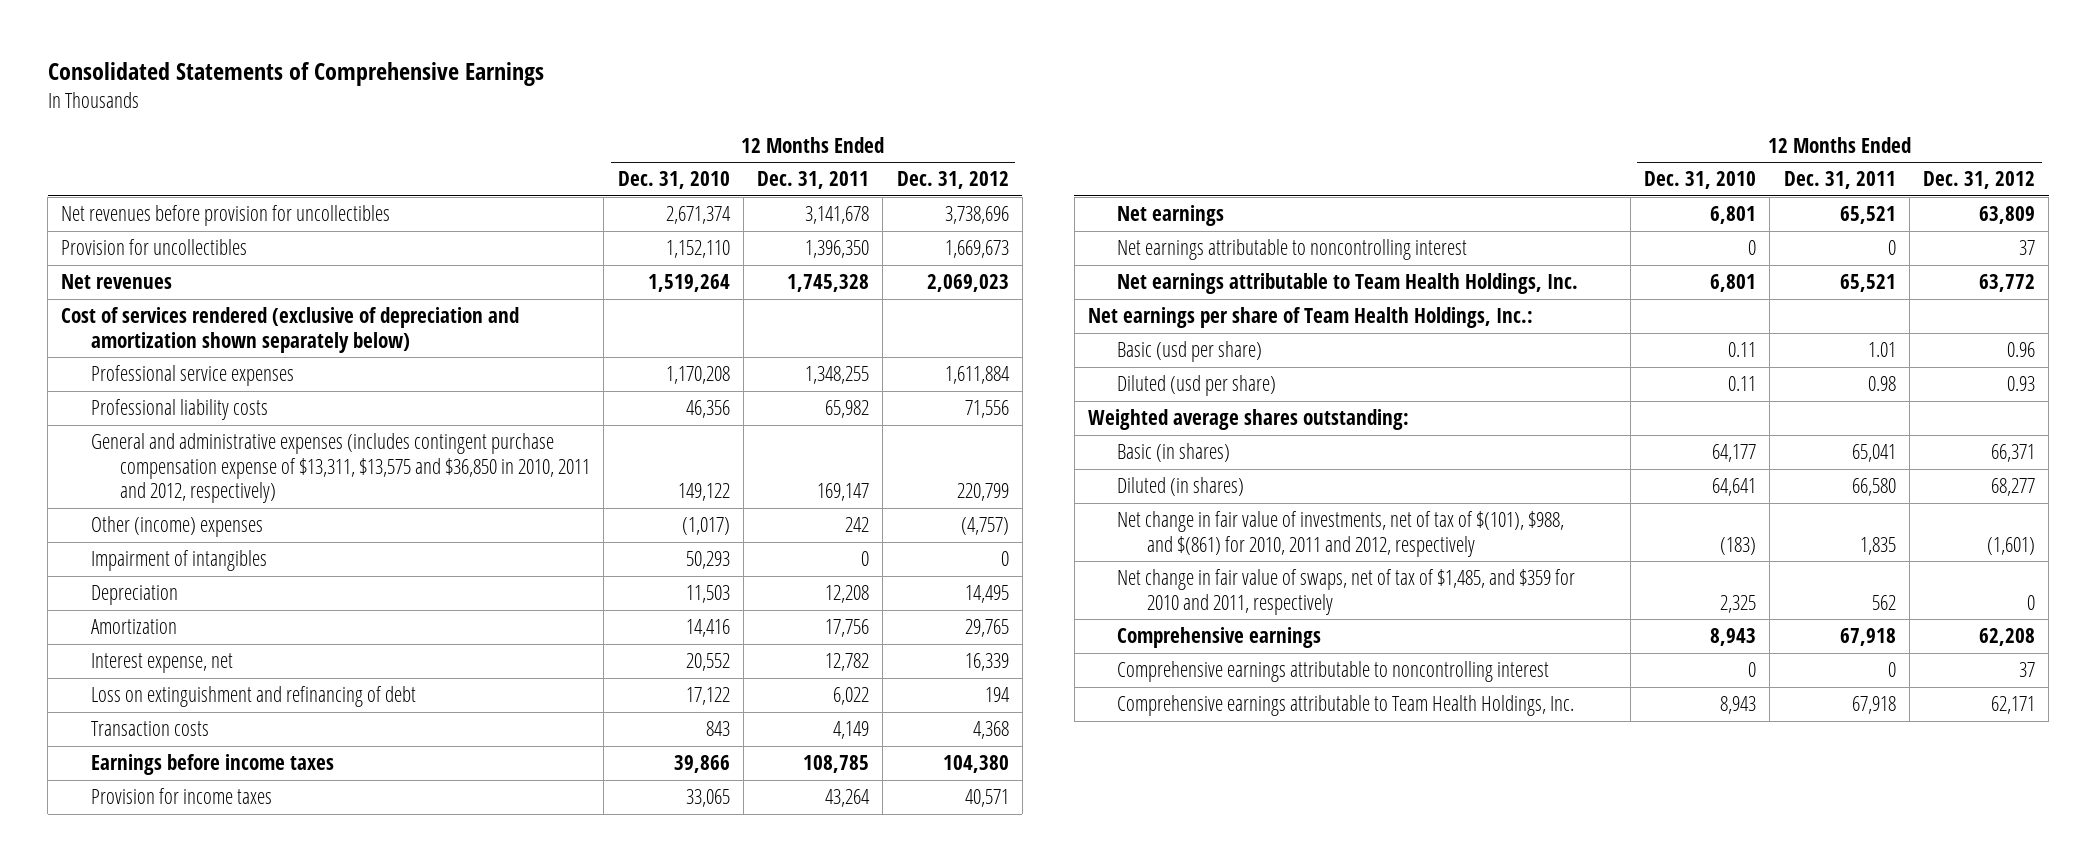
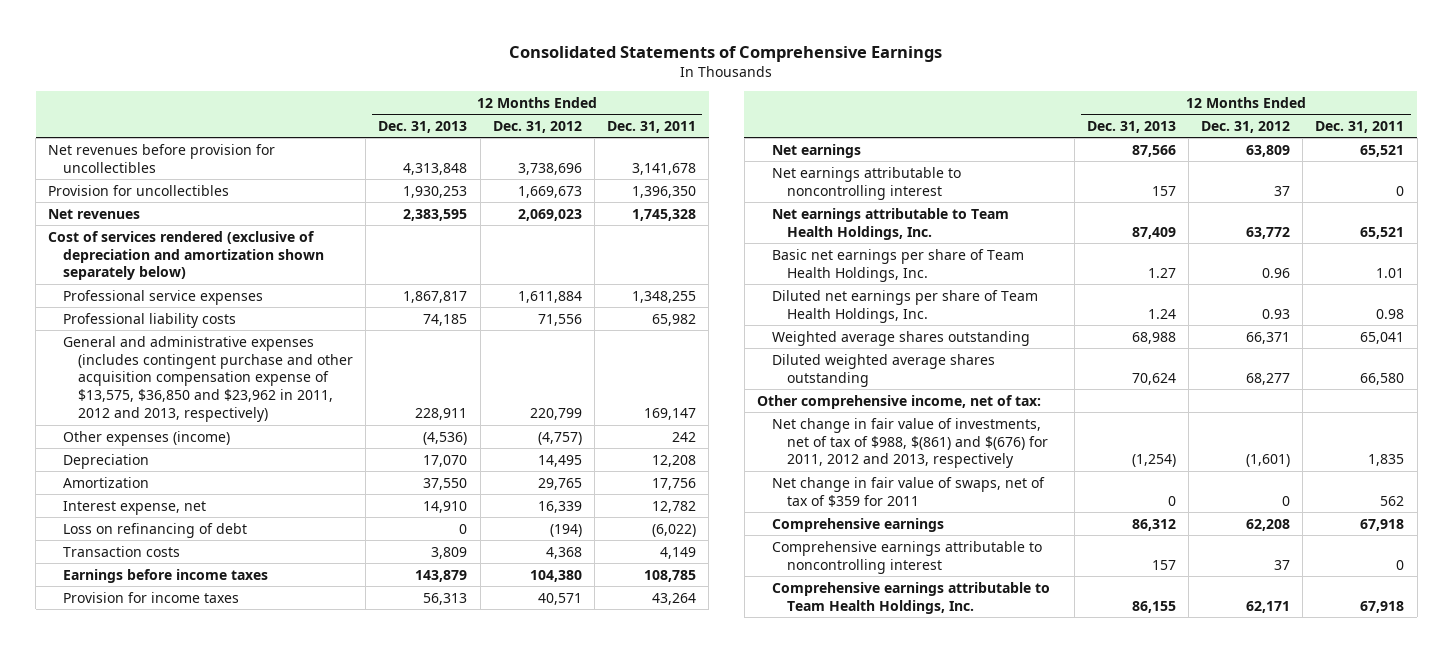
[617,171,730,190] Dec. 31, 2010 -> none
none -> [378,120,468,133] Dec. 31, 2013
[90,550,267,572] Impairment of intangibles -> none
[90,433,591,504] General and administrative expenses (includes contingent purchase compensation expense of $13,311, $13,575 and $36,850 in 2010, 2011 and 2012, respectively) -> [63,335,354,423] General and administrative expenses (includes contingent purchase and other acquisition compensation expense of $13,575, $36,850 and $23,962 in 2011, 2012 and 2013, respectively)
[90,516,263,538] Other (income) expenses -> [63,430,231,446] Other expenses (income)
[90,686,416,708] Loss on extinguishment and refinancing of debt -> [63,522,248,538] Loss on refinancing of debt
[833,687,870,706] 6,022 -> [651,523,696,537] (6,022)
[984,687,1010,703] 194 -> [549,523,582,537] (194)
[1087,307,1533,329] Net earnings per share of Team Health Holdings, Inc.: -> none
[1087,409,1409,431] Weighted average shares outstanding: -> none
[1117,341,1263,363] Basic (usd per share) -> [771,248,1024,282] Basic net earnings per share of Team Health Holdings, Inc.
[1117,375,1277,397] Diluted (usd per share) -> [771,289,1038,323] Diluted net earnings per share of Team Health Holdings, Inc.
[1117,443,1231,463] Basic (in shares) -> [771,330,1030,346] Weighted average shares outstanding
[1117,477,1245,497] Diluted (in shares) -> [771,353,995,387] Diluted weighted average shares outstanding
none -> [756,394,1041,409] Other comprehensive income, net of tax:
[1117,511,1565,557] Net change in fair value of investments, net of tax of $(101), $988, and $(861) for 2010, 2011 and 2012, respectively -> [771,417,1048,469] Net change in fair value of investments, net of tax of $988, $(861) and $(676) for 2011, 2012 and 2013, respectively
[1117,569,1576,615] Net change in fair value of swaps, net of tax of $1,485, and $359 for 2010 and 2011, respectively -> [771,476,1045,507] Net change in fair value of swaps, net of tax of $359 for 2011

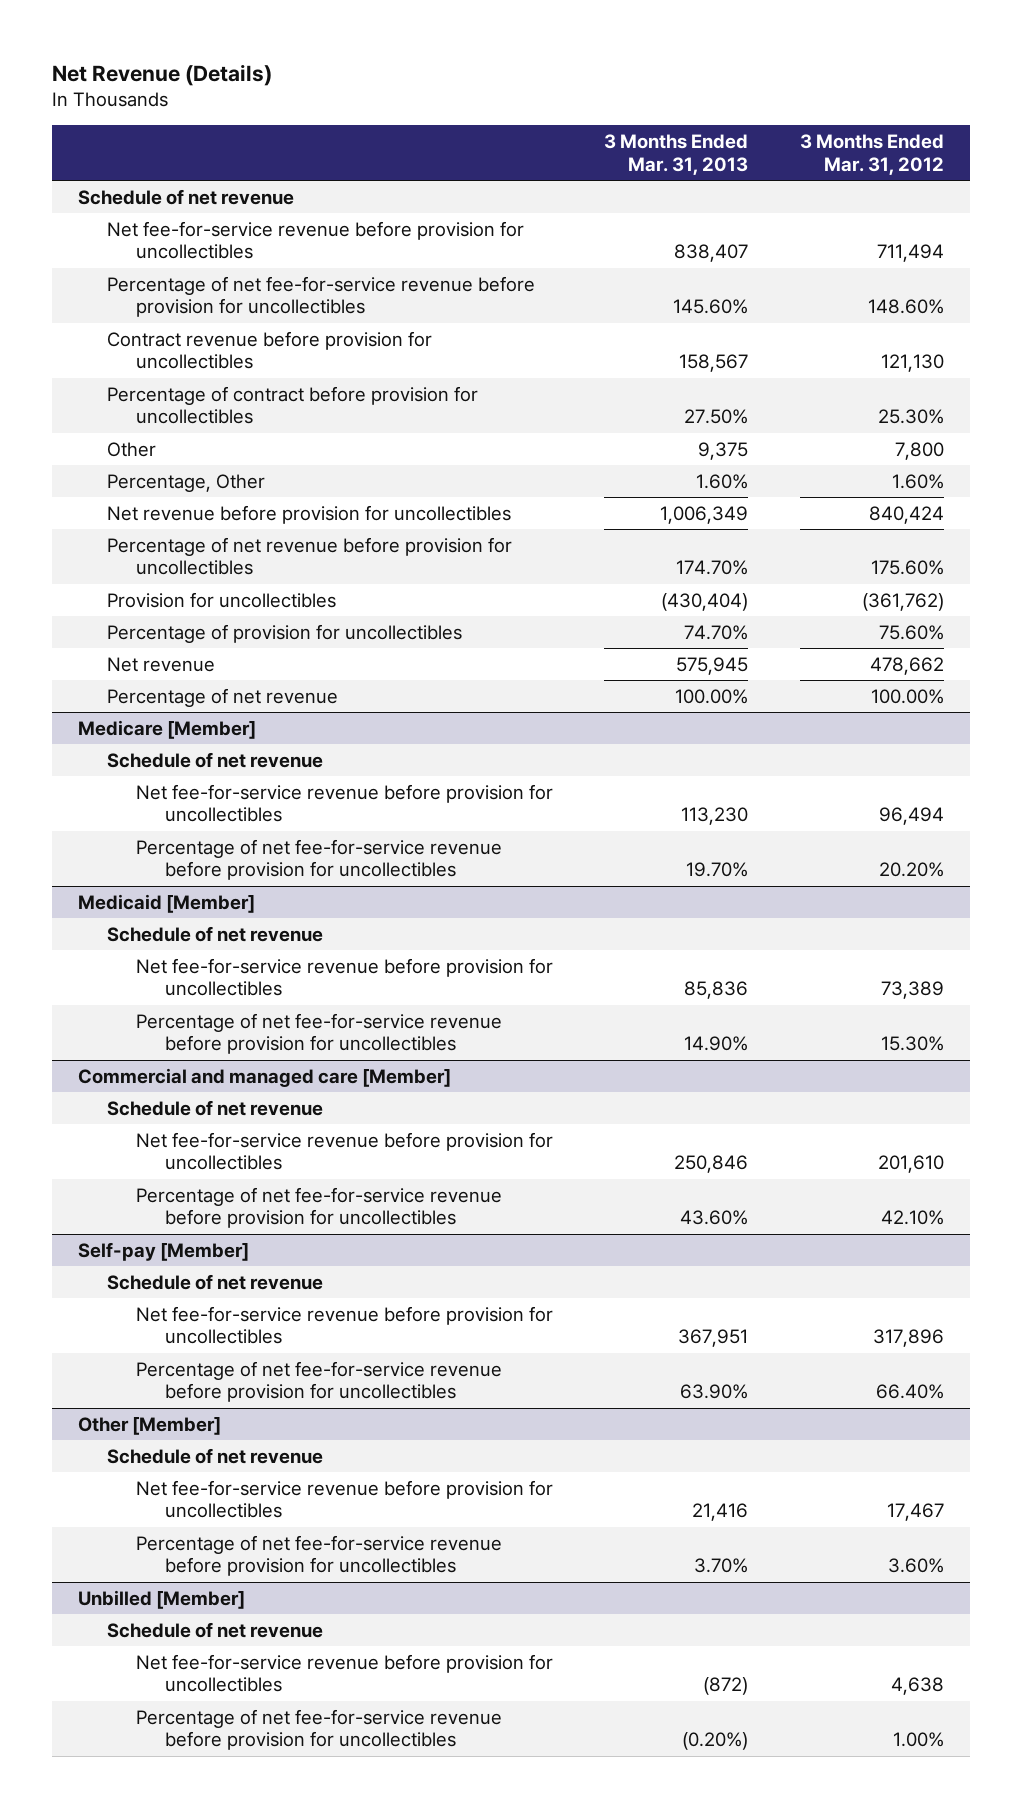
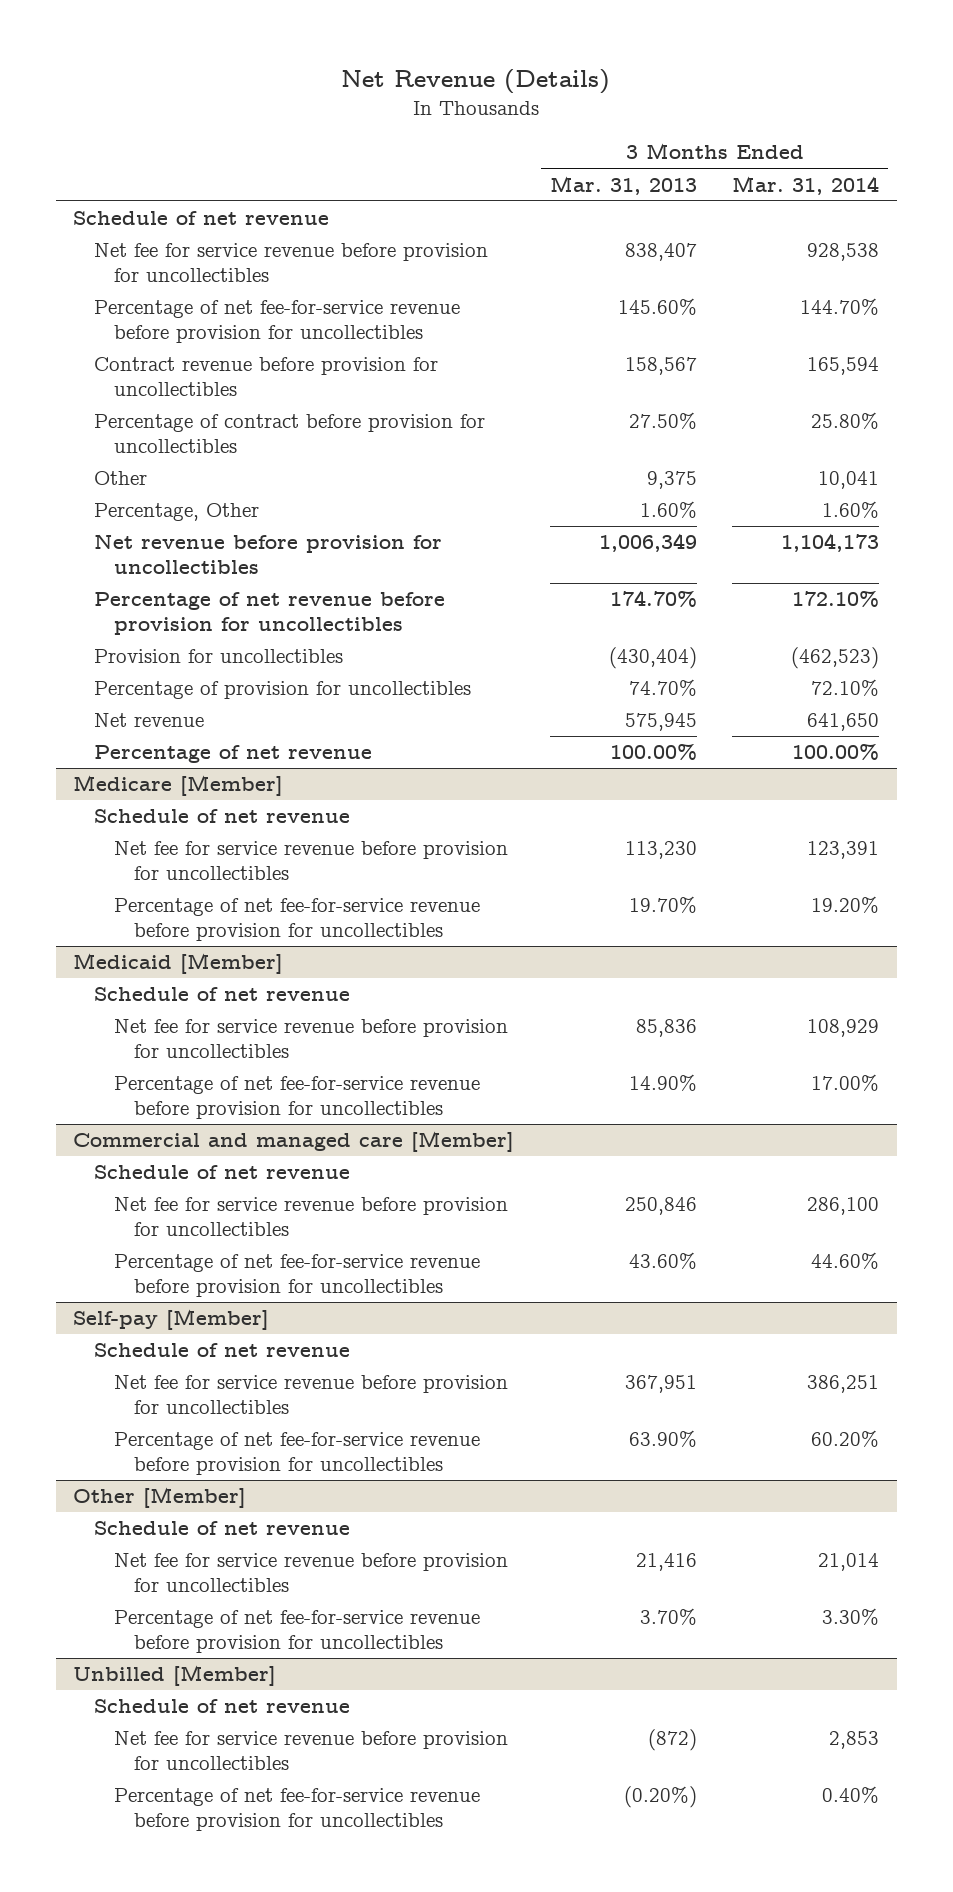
[800,133,945,175] 3 Months Ended Mar. 31, 2012 -> none
none -> [732,175,880,195] Mar. 31, 2014
[106,220,524,260] Net fee-for-service revenue before provision for uncollectibles -> [93,243,488,282] Net fee for service revenue before provision for uncollectibles
[135,783,553,823] Net fee-for-service revenue before provision for uncollectibles -> [114,841,509,880] Net fee for service revenue before provision for uncollectibles
[135,957,553,997] Net fee-for-service revenue before provision for uncollectibles -> [114,1019,509,1058] Net fee for service revenue before provision for uncollectibles
[135,1131,553,1171] Net fee-for-service revenue before provision for uncollectibles -> [114,1197,509,1236] Net fee for service revenue before provision for uncollectibles
[135,1305,553,1345] Net fee-for-service revenue before provision for uncollectibles -> [114,1375,509,1414] Net fee for service revenue before provision for uncollectibles
[135,1479,553,1519] Net fee-for-service revenue before provision for uncollectibles -> [114,1553,509,1592] Net fee for service revenue before provision for uncollectibles
[135,1653,553,1693] Net fee-for-service revenue before provision for uncollectibles -> [114,1731,509,1770] Net fee for service revenue before provision for uncollectibles

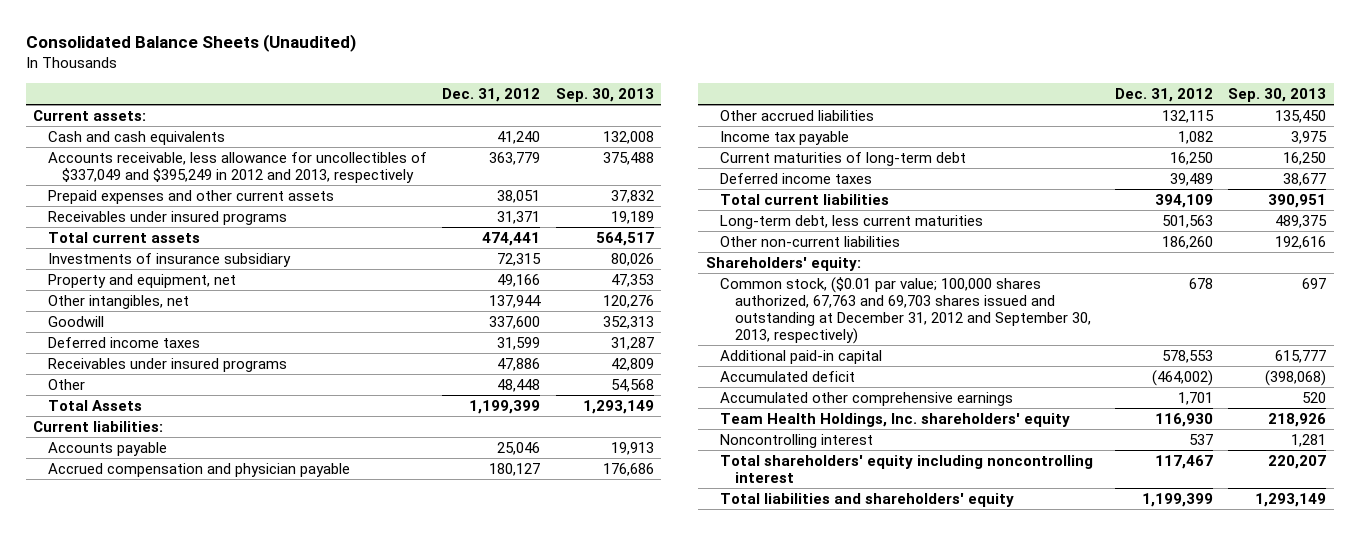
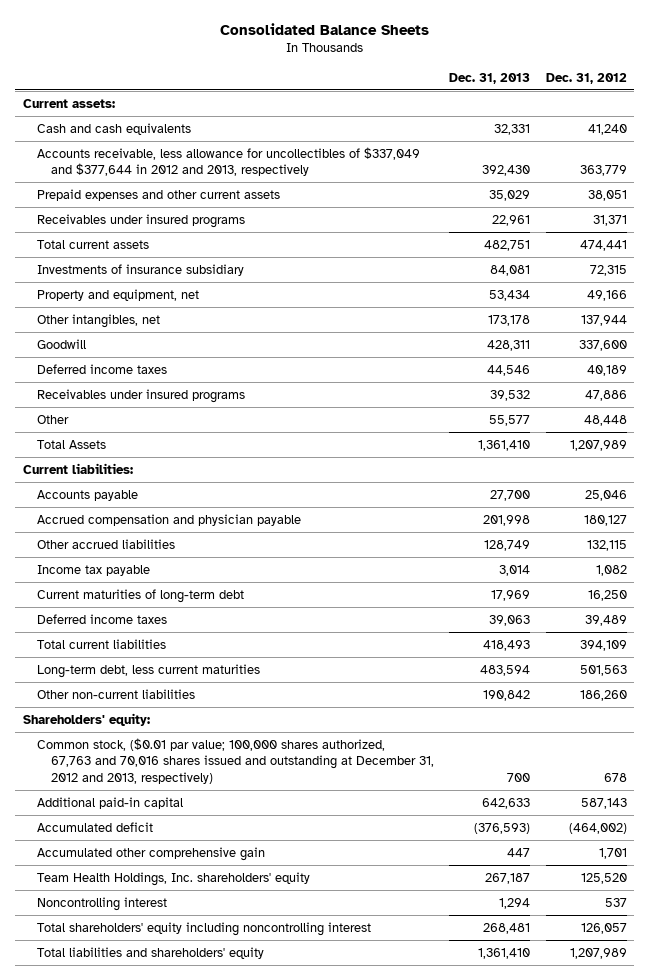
[25,34,356,53] Consolidated Balance Sheets (Unaudited) -> [219,22,429,35] Consolidated Balance Sheets
[555,88,654,103] Sep. 30, 2013 -> none
none -> [449,72,531,84] Dec. 31, 2013
[47,151,427,183] Accounts receivable, less allowance for uncollectibles of $337,049 and $395,249 in 2012 and 2013, respectively -> [36,146,420,177] Accounts receivable, less allowance for uncollectibles of $337,049 and $377,644 in 2012 and 2013, respectively
[497,336,541,350] 31,599 -> [586,364,627,376] 40,189
[469,399,541,414] 1,199,399 -> [569,439,627,451] 1,207,989
[720,276,1092,344] Common stock, ($0.01 par value; 100,000 shares authorized, 67,763 and 69,703 shares issued and outstanding at December 31, 2012 and September 30, 2013, respectively) -> [36,737,434,784] Common stock, ($0.01 par value; 100,000 shares authorized, 67,763 and 70,016 shares issued and outstanding at December 31, 2012 and 2013, respectively)
[1161,349,1213,363] 578,553 -> [580,797,627,809] 587,143
[720,391,1014,406] Accumulated other comprehensive earnings -> [36,846,265,861] Accumulated other comprehensive gain
[1154,412,1213,427] 116,930 -> [580,872,627,884] 125,520
[1154,454,1213,469] 117,467 -> [580,922,627,934] 126,057
[1141,492,1213,507] 1,199,399 -> [569,947,627,959] 1,207,989

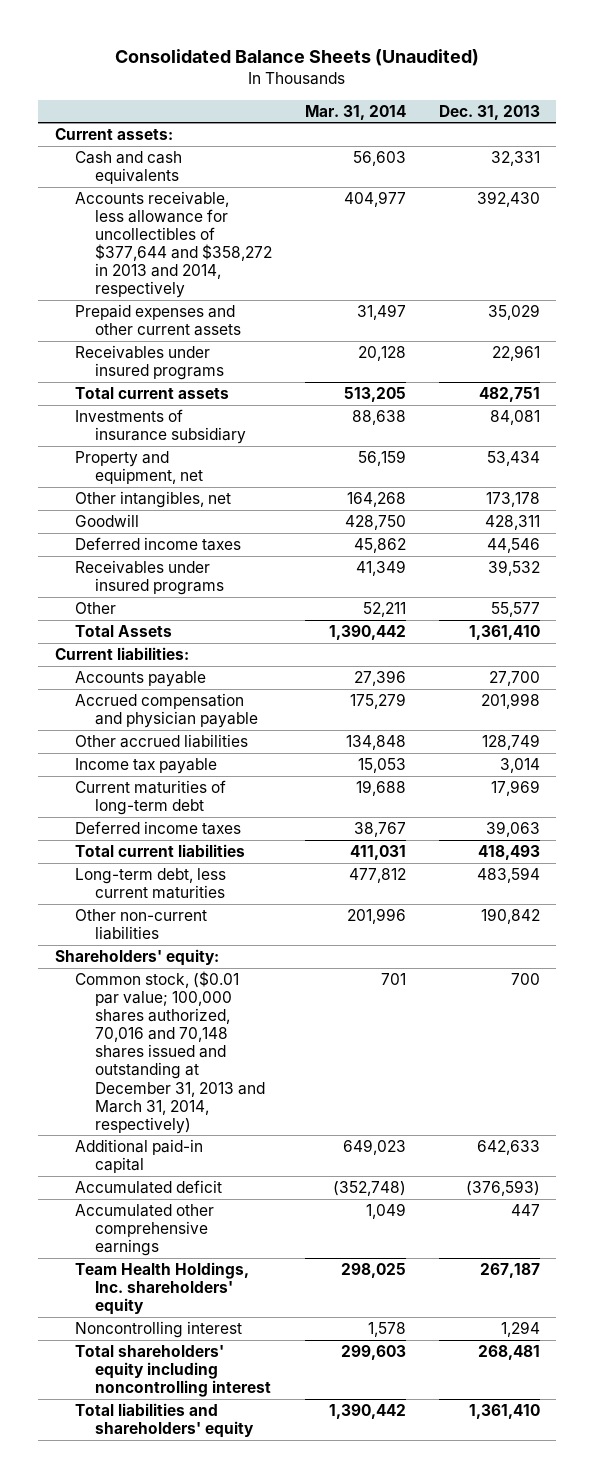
[219,22,429,35] Consolidated Balance Sheets -> [115,48,480,66] Consolidated Balance Sheets (Unaudited)
[545,72,627,84] Dec. 31, 2012 -> none
none -> [304,104,406,120] Mar. 31, 2014
[36,146,420,177] Accounts receivable, less allowance for uncollectibles of $337,049 and $377,644 in 2012 and 2013, respectively -> [74,191,272,299] Accounts receivable, less allowance for uncollectibles of $377,644 and $358,272 in 2013 and 2014, respectively
[36,737,434,784] Common stock, ($0.01 par value; 100,000 shares authorized, 67,763 and 70,016 shares issued and outstanding at December 31, 2012 and 2013, respectively) -> [74,971,265,1134] Common stock, ($0.01 par value; 100,000 shares authorized, 70,016 and 70,148 shares issued and outstanding at December 31, 2013 and March 31, 2014, respectively)
[36,846,265,861] Accumulated other comprehensive gain -> [74,1204,214,1257] Accumulated other comprehensive earnings

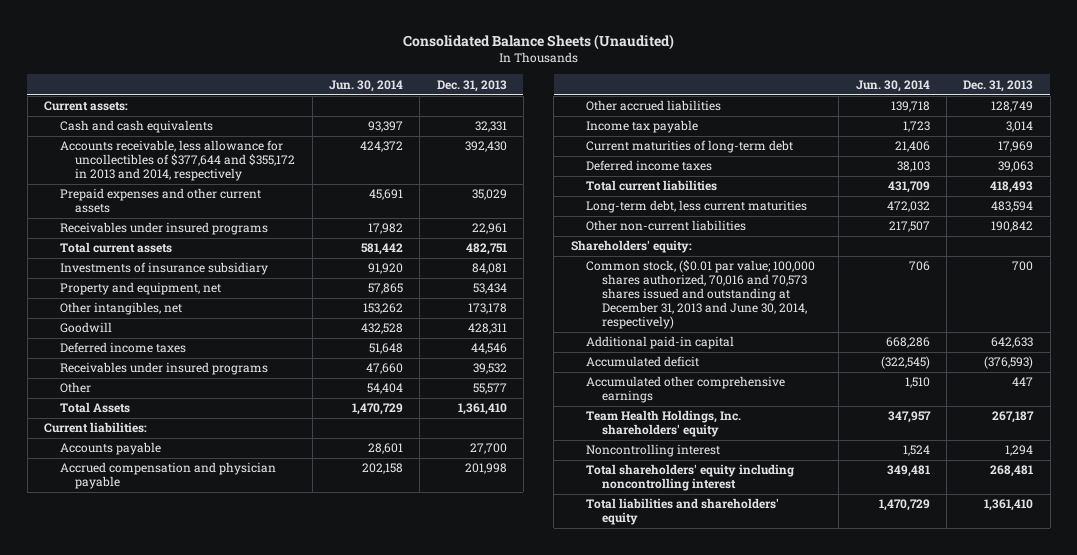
[304,104,406,120] Mar. 31, 2014 -> none
none -> [329,79,404,92] Jun. 30, 2014
[74,191,272,299] Accounts receivable, less allowance for uncollectibles of $377,644 and $358,272 in 2013 and 2014, respectively -> [59,140,296,182] Accounts receivable, less allowance for uncollectibles of $377,644 and $355,172 in 2013 and 2014, respectively
[74,971,265,1134] Common stock, ($0.01 par value; 100,000 shares authorized, 70,016 and 70,148 shares issued and outstanding at December 31, 2013 and March 31, 2014, respectively) -> [586,260,816,330] Common stock, ($0.01 par value; 100,000 shares authorized, 70,016 and 70,573 shares issued and outstanding at December 31, 2013 and June 30, 2014, respectively)

